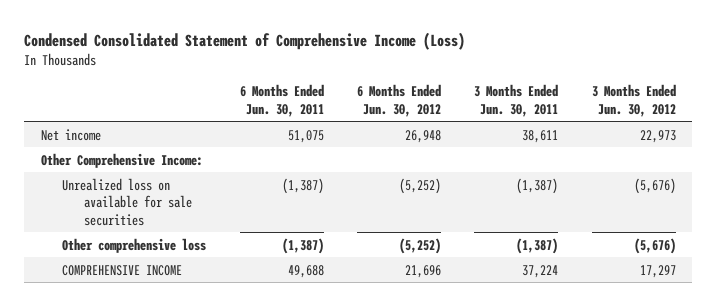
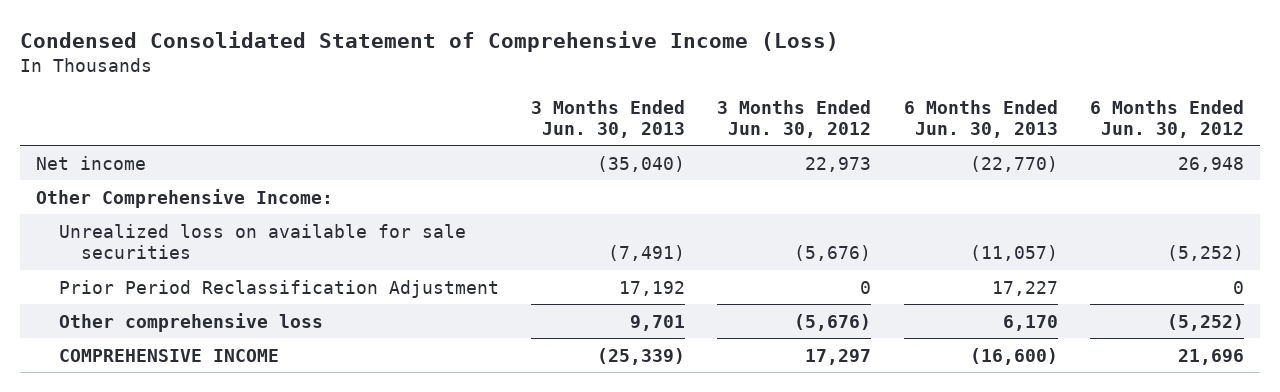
[239,84,324,117] 6 Months Ended Jun. 30, 2011 -> none
[474,84,559,117] 3 Months Ended Jun. 30, 2011 -> none
none -> [530,99,685,138] 3 Months Ended Jun. 30, 2013
none -> [903,99,1058,138] 6 Months Ended Jun. 30, 2013
none -> [58,279,499,298] Prior Period Reclassification Adjustment

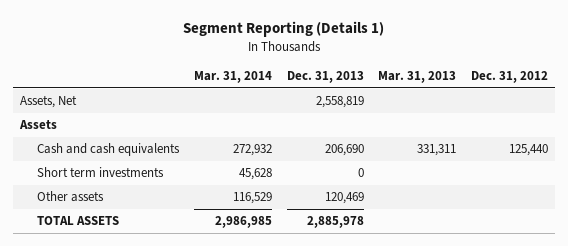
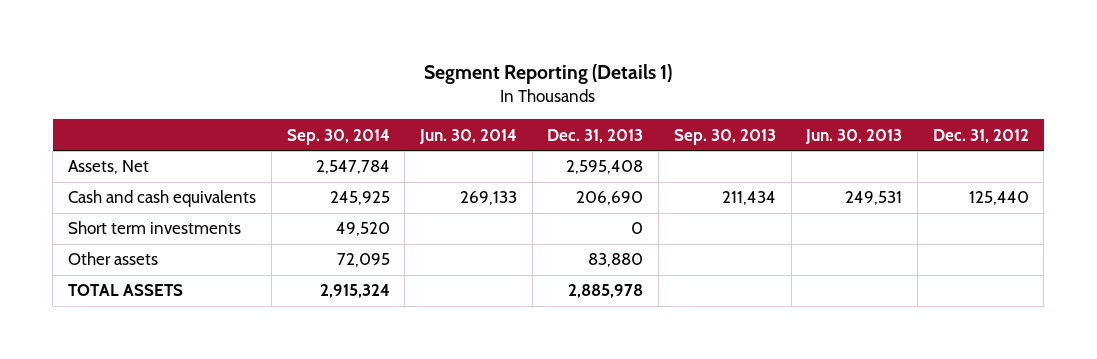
[193,70,272,83] Mar. 31, 2014 -> none
[378,70,457,83] Mar. 31, 2013 -> none
none -> [286,128,390,145] Sep. 30, 2014
none -> [419,128,518,144] Jun. 30, 2014
none -> [673,128,776,145] Sep. 30, 2013
none -> [805,128,903,144] Jun. 30, 2013
[19,120,58,130] Assets -> none
[315,96,364,109] 2,558,819 -> [566,160,644,175] 2,595,408
[324,192,364,205] 120,469 -> [588,253,644,268] 83,880

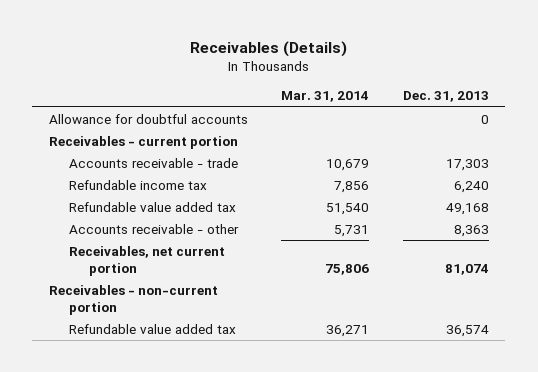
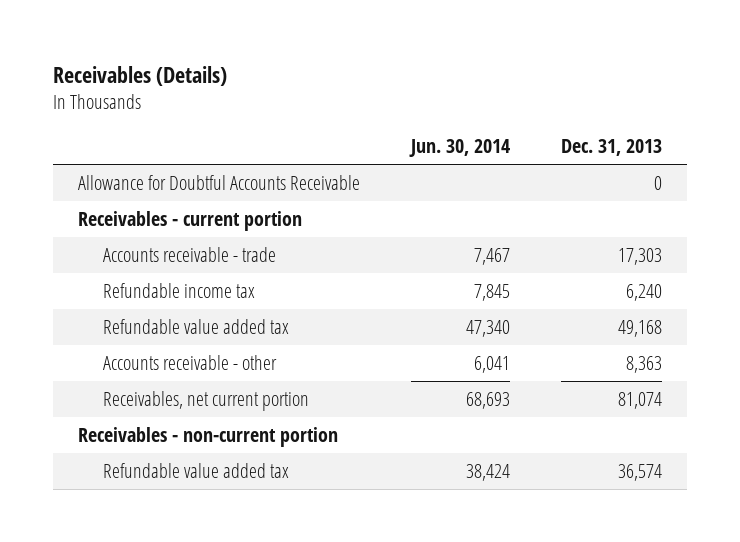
[281,91,370,103] Mar. 31, 2014 -> none
none -> [408,139,510,158] Jun. 30, 2014
[49,113,249,124] Allowance for doubtful accounts -> [78,174,361,190] Allowance for Doubtful Accounts Receivable

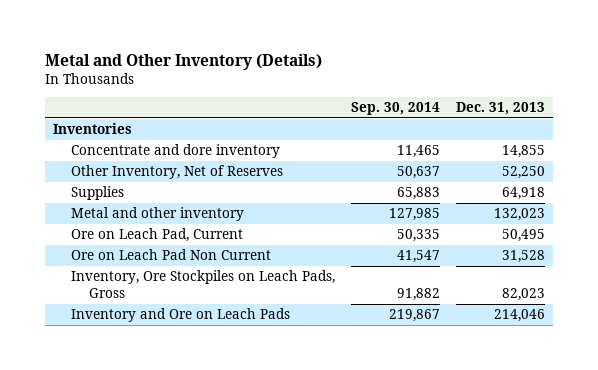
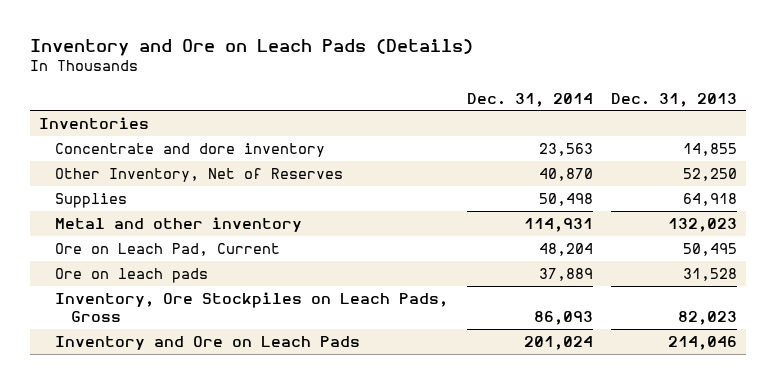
[44,53,322,70] Metal and Other Inventory (Details) -> [29,39,473,57] Inventory and Ore on Leach Pads (Details)
[350,102,440,116] Sep. 30, 2014 -> none
none -> [466,92,593,107] Dec. 31, 2014
[70,249,271,261] Ore on Leach Pad Non Current -> [55,267,209,283] Ore on leach pads

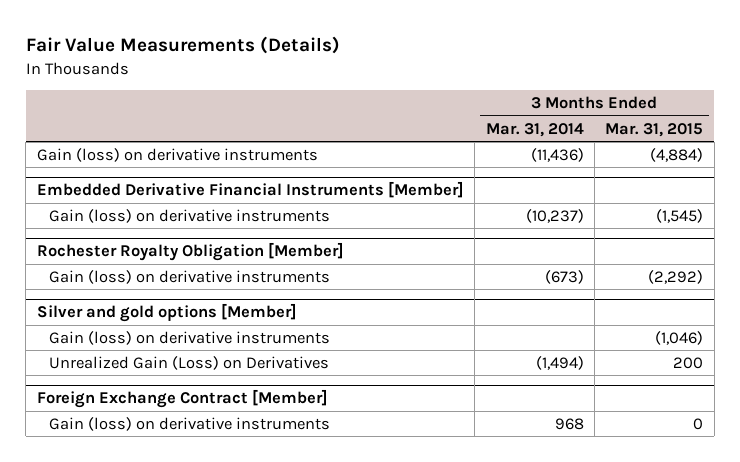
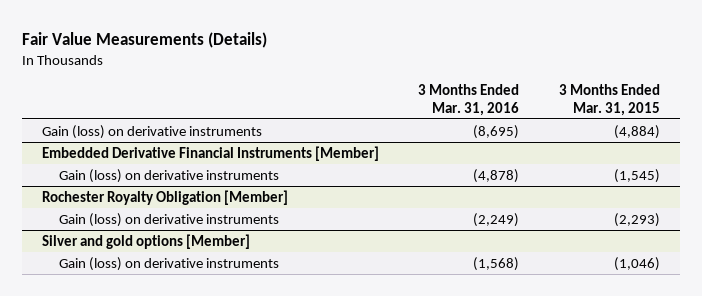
[485,122,584,137] Mar. 31, 2014 -> none
none -> [418,84,520,116] 3 Months Ended Mar. 31, 2016
[648,269,704,284] (2,292) -> [614,212,661,227] (2,293)
[48,355,329,370] Unrealized Gain (Loss) on Derivatives -> none
[36,389,328,409] Foreign Exchange Contract [Member] -> none
[48,416,330,431] Gain (loss) on derivative instruments -> none

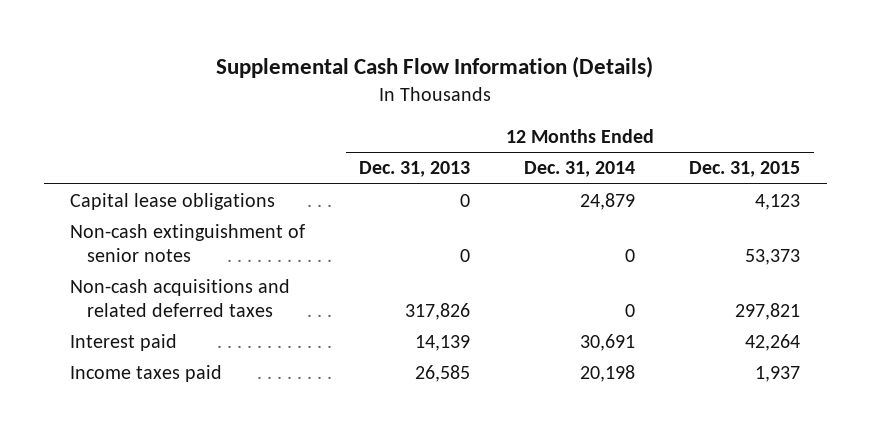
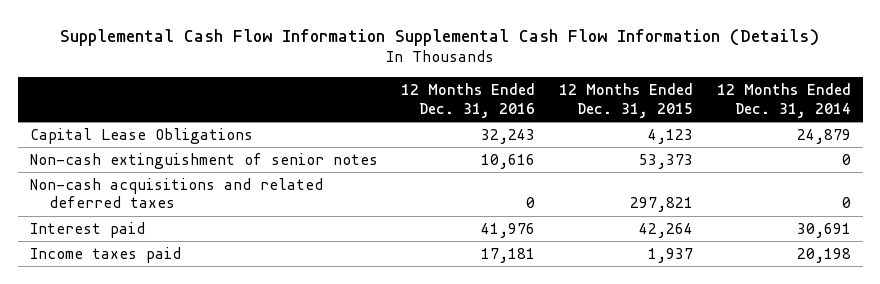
[216,56,654,79] Supplemental Cash Flow Information (Details) -> [60,28,820,46] Supplemental Cash Flow Information Supplemental Cash Flow Information (Details)
[359,161,471,178] Dec. 31, 2013 -> none
none -> [401,83,536,118] 12 Months Ended Dec. 31, 2016
[70,193,276,211] Capital lease obligations -> [29,127,253,144] Capital Lease Obligations

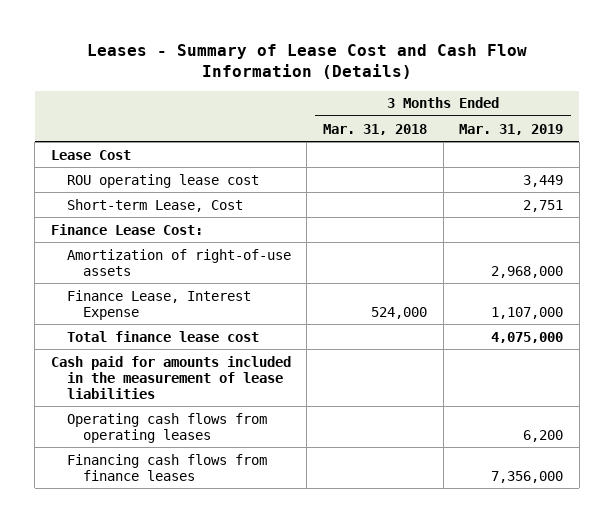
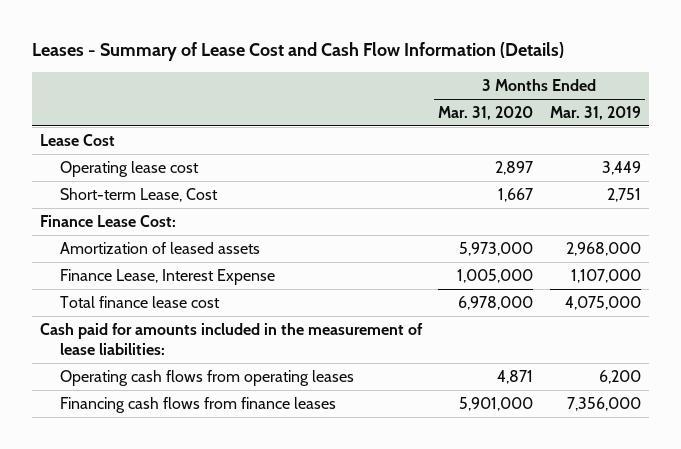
[323,123,428,135] Mar. 31, 2018 -> none
none -> [438,106,534,121] Mar. 31, 2020
[66,173,259,188] ROU operating lease cost -> [59,160,199,177] Operating lease cost
[66,248,291,276] Amortization of right-of-use assets -> [59,241,260,254] Amortization of leased assets
[50,355,291,399] Cash paid for amounts included in the measurement of lease liabilities -> [40,322,424,355] Cash paid for amounts included in the measurement of lease liabilities:

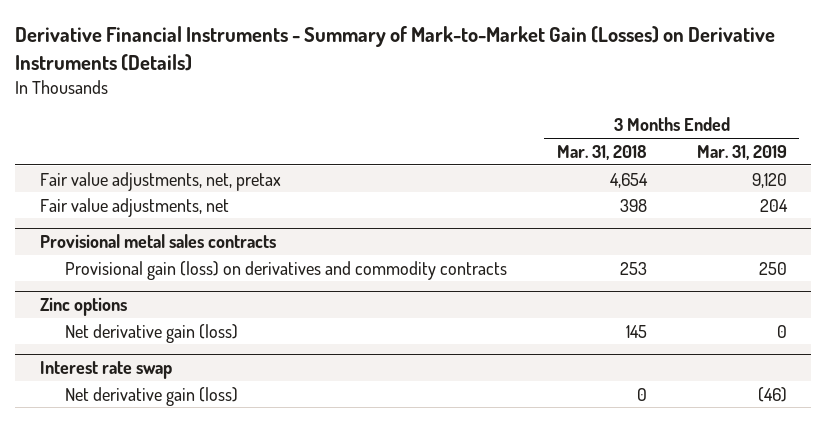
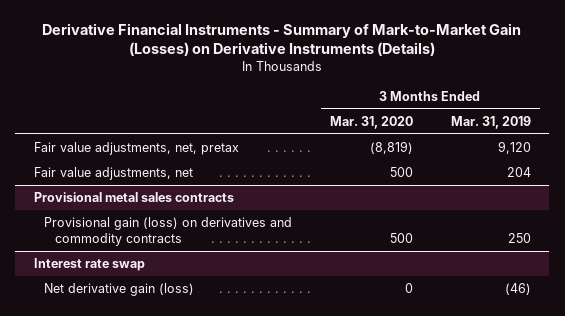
[556,144,647,160] Mar. 31, 2018 -> none
none -> [329,115,413,129] Mar. 31, 2020
[39,297,127,317] Zinc options -> none
[65,323,239,343] Net derivative gain (loss) -> none

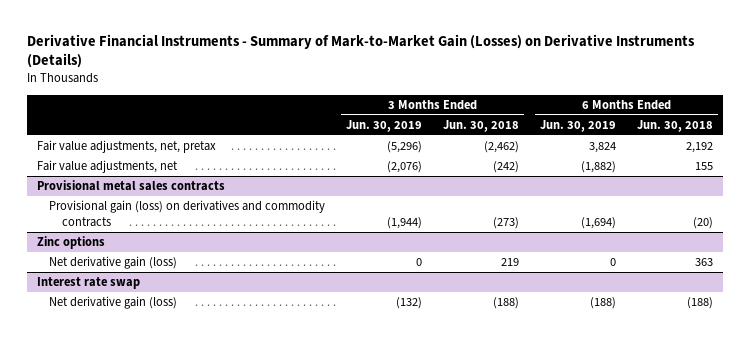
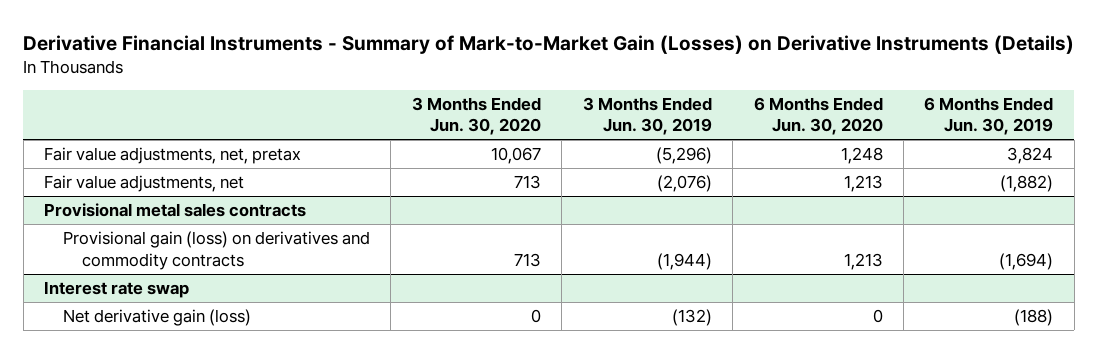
[443,119,520,132] Jun. 30, 2018 -> none
[637,119,714,132] Jun. 30, 2018 -> none
none -> [411,96,541,136] 3 Months Ended Jun. 30, 2020
none -> [753,96,883,136] 6 Months Ended Jun. 30, 2020
[36,236,105,250] Zinc options -> none
[49,256,178,270] Net derivative gain (loss) -> none

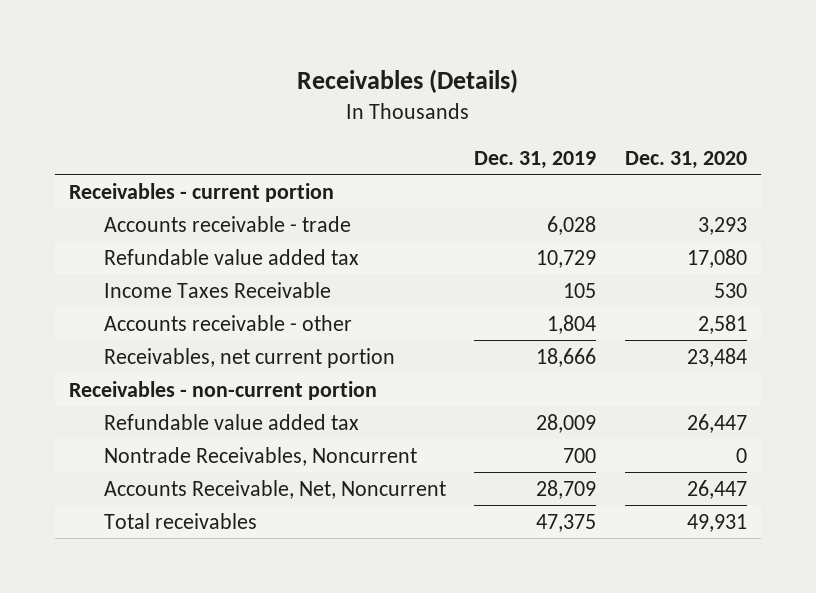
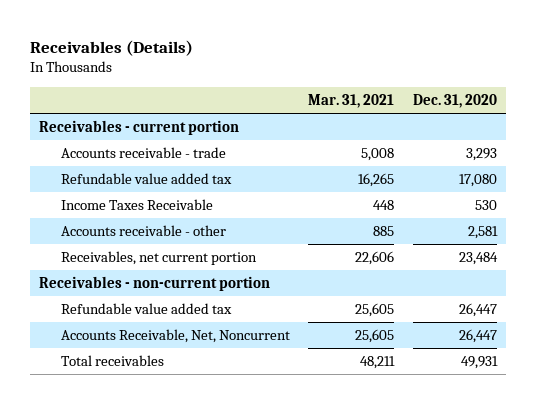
[474,150,597,169] Dec. 31, 2019 -> none
none -> [308,93,395,108] Mar. 31, 2021
[103,446,417,466] Nontrade Receivables, Noncurrent -> none

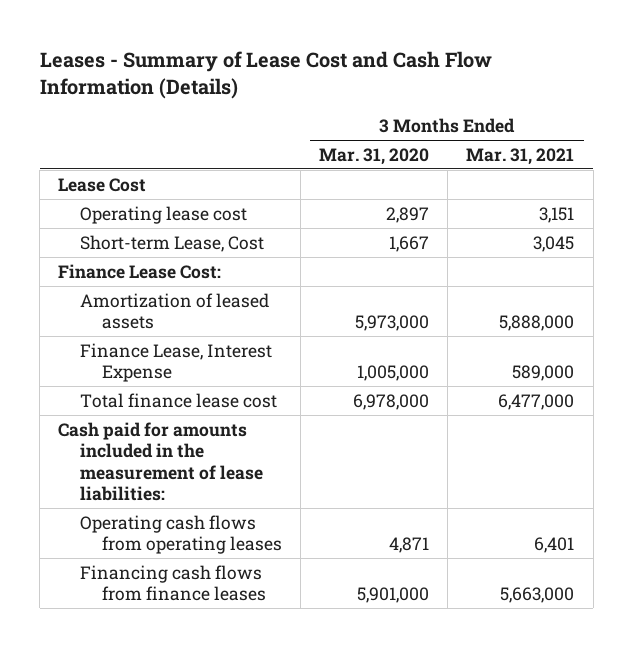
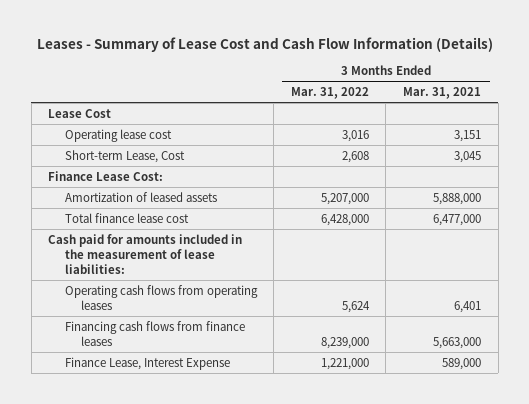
[319,147,430,165] Mar. 31, 2020 -> none
none -> [290,87,369,100] Mar. 31, 2022
[79,342,272,383] Finance Lease, Interest Expense -> [64,356,230,370] Finance Lease, Interest Expense

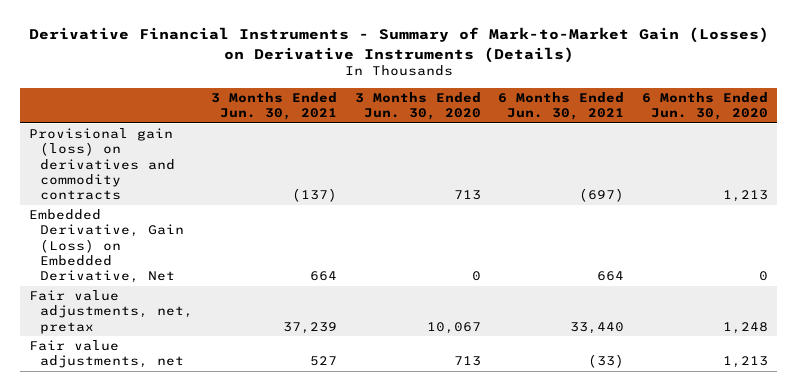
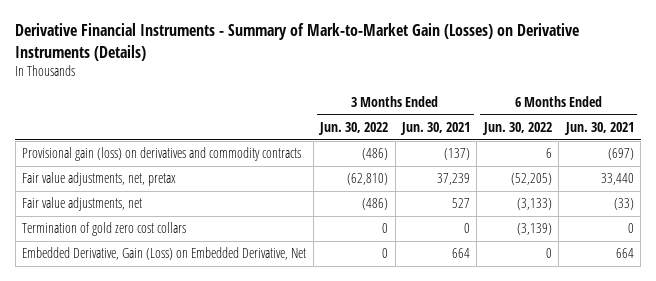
[354,91,481,121] 3 Months Ended Jun. 30, 2020 -> none
[642,91,769,121] 6 Months Ended Jun. 30, 2020 -> none
none -> [318,122,389,136] Jun. 30, 2022
none -> [481,122,552,136] Jun. 30, 2022
none -> [22,222,187,237] Termination of gold zero cost collars
[29,209,185,284] Embedded Derivative, Gain (Loss) on Embedded Derivative, Net -> [22,247,307,261] Embedded Derivative, Gain (Loss) on Embedded Derivative, Net

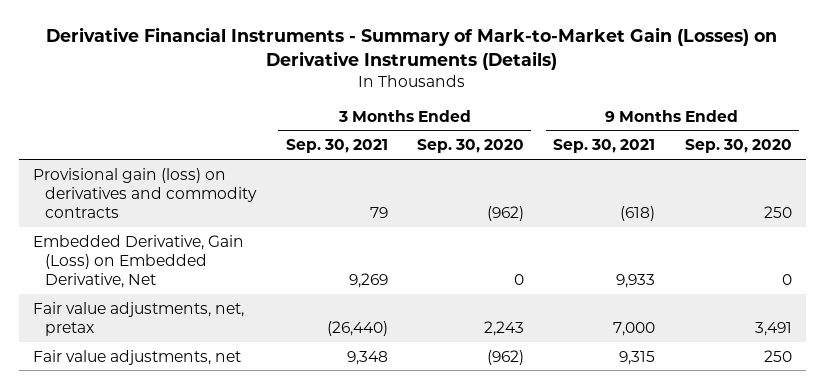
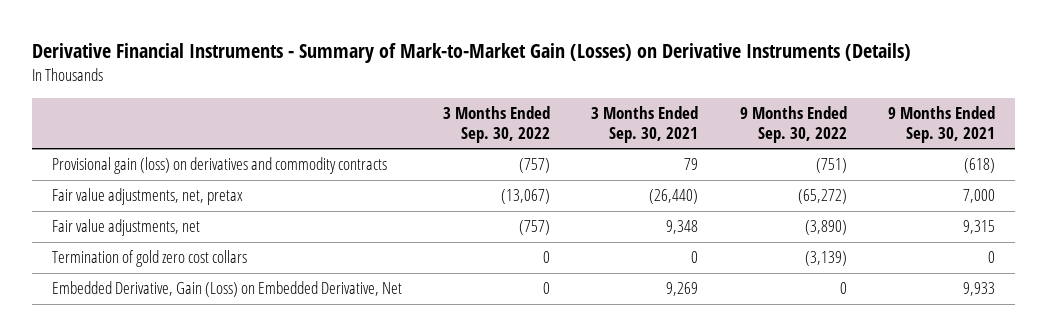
[417,139,525,154] Sep. 30, 2020 -> none
[684,139,792,154] Sep. 30, 2020 -> none
none -> [443,106,551,144] 3 Months Ended Sep. 30, 2022
none -> [739,106,847,144] 9 Months Ended Sep. 30, 2022
none -> [52,250,248,268] Termination of gold zero cost collars
[33,234,245,289] Embedded Derivative, Gain (Loss) on Embedded Derivative, Net -> [52,281,403,298] Embedded Derivative, Gain (Loss) on Embedded Derivative, Net

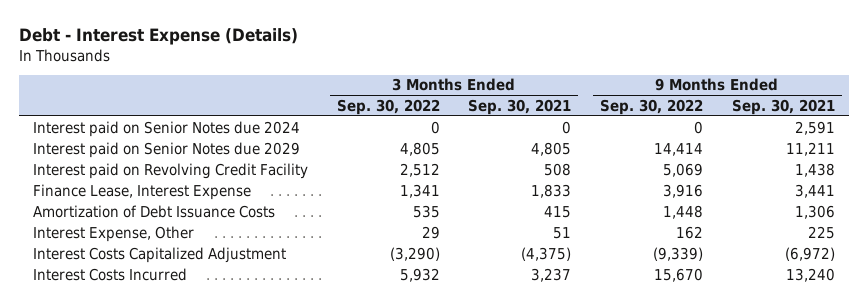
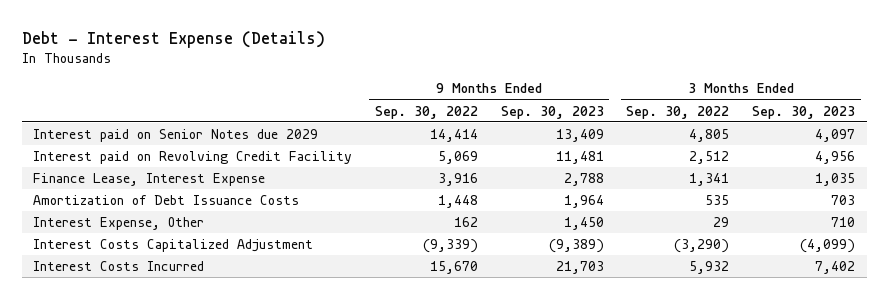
[468,98,572,115] Sep. 30, 2021 -> none
[731,98,835,115] Sep. 30, 2021 -> none
none -> [500,105,604,119] Sep. 30, 2023
none -> [752,105,856,119] Sep. 30, 2023
[33,120,301,137] Interest paid on Senior Notes due 2024 -> none

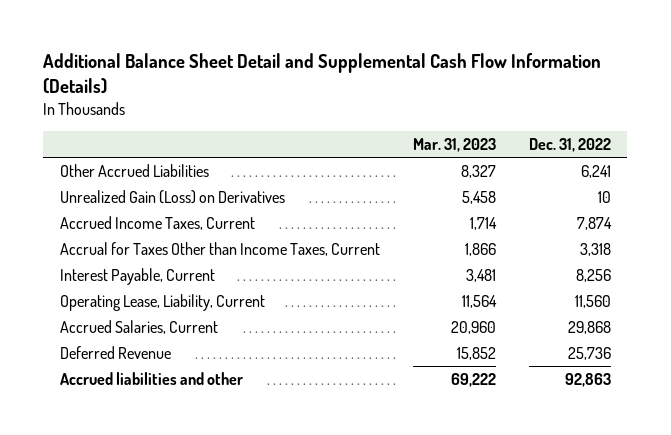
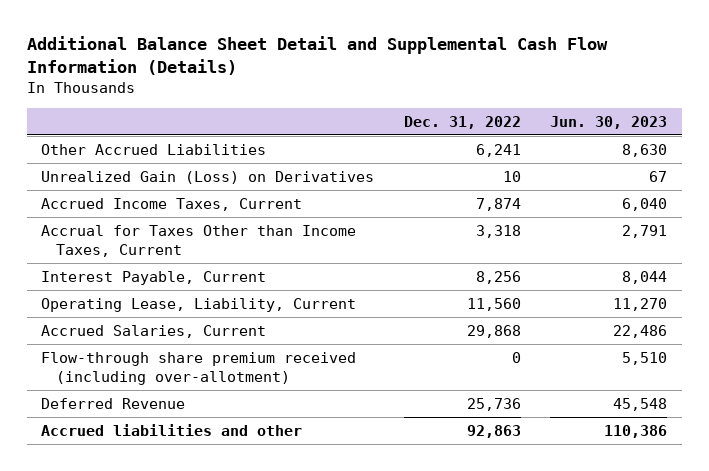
[412,137,496,152] Mar. 31, 2023 -> none
none -> [550,115,668,129] Jun. 30, 2023
none -> [41,351,357,385] Flow-through share premium received (including over-allotment)

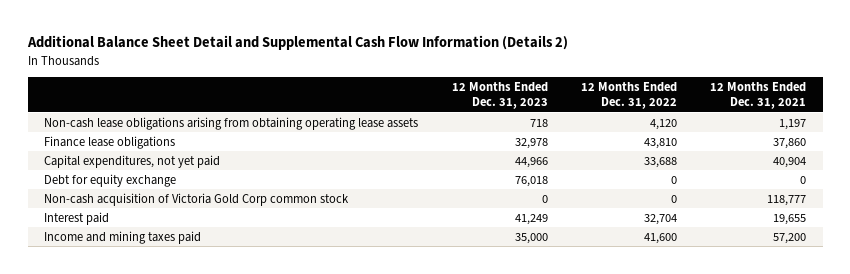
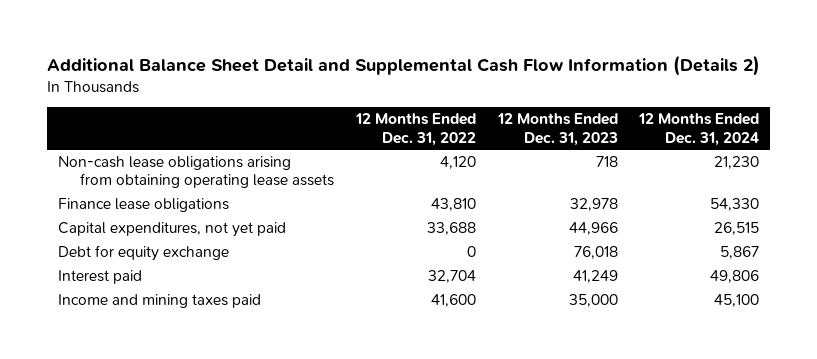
[709,81,806,110] 12 Months Ended Dec. 31, 2021 -> none
none -> [638,113,760,146] 12 Months Ended Dec. 31, 2024
[44,192,350,206] Non-cash acquisition of Victoria Gold Corp common stock -> none

